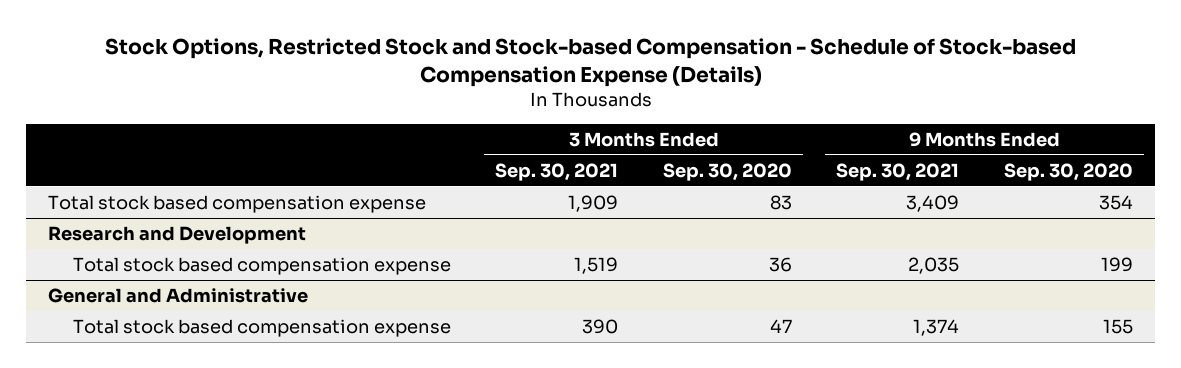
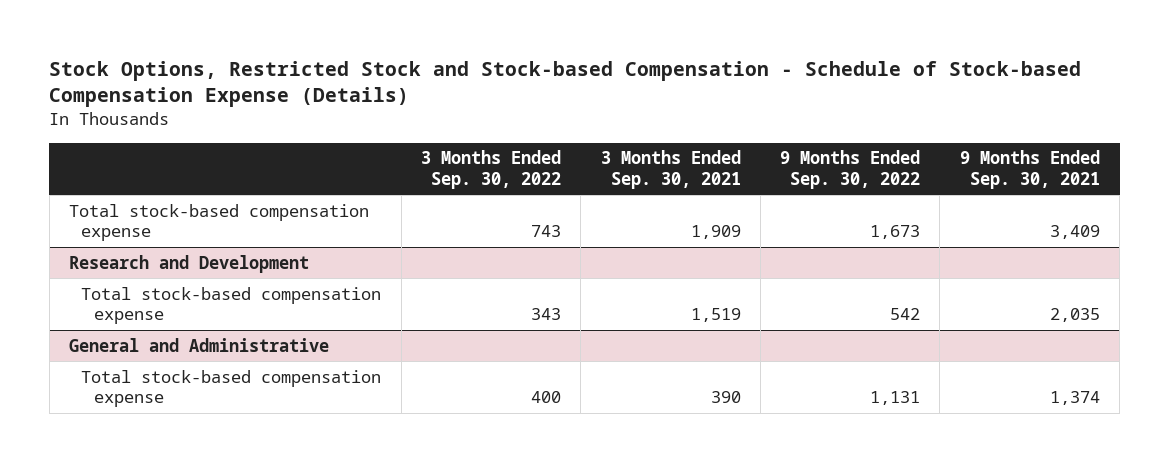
[662,162,792,181] Sep. 30, 2020 -> none
[1003,162,1133,181] Sep. 30, 2020 -> none
none -> [421,150,562,189] 3 Months Ended Sep. 30, 2022
none -> [780,150,921,189] 9 Months Ended Sep. 30, 2022
[48,194,427,213] Total stock based compensation expense -> [69,203,370,242] Total stock-based compensation expense
[73,256,452,275] Total stock based compensation expense -> [81,286,382,325] Total stock-based compensation expense
[73,318,452,337] Total stock based compensation expense -> [81,369,382,408] Total stock-based compensation expense

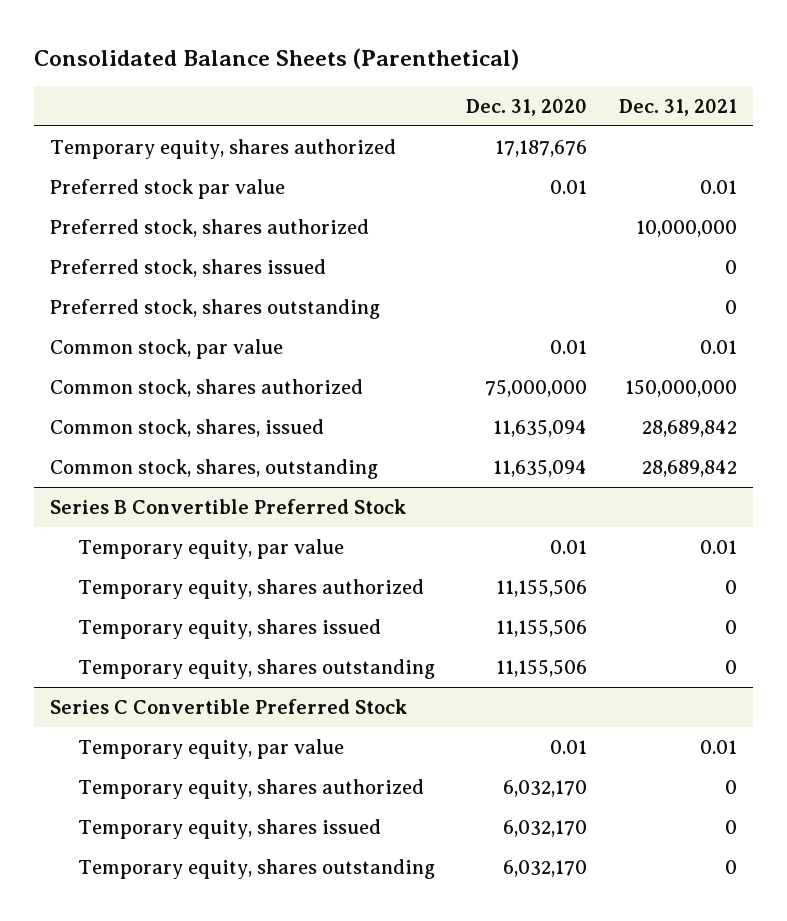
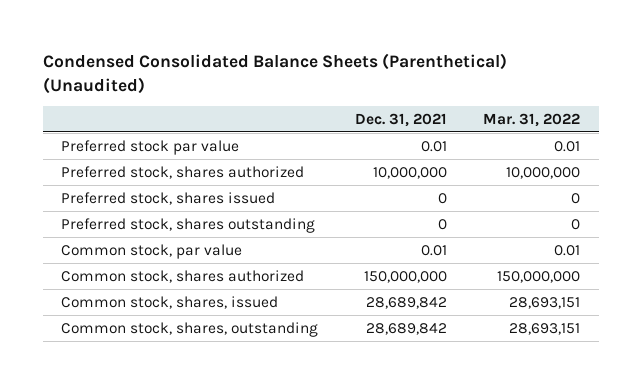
[34,47,520,70] Consolidated Balance Sheets (Parenthetical) -> [43,52,508,94] Condensed Consolidated Balance Sheets (Parenthetical) (Unaudited)
[466,98,588,116] Dec. 31, 2020 -> none
none -> [483,112,581,127] Mar. 31, 2022
[50,138,397,159] Temporary equity, shares authorized -> none
[50,498,407,514] Series B Convertible Preferred Stock -> none
[77,538,344,559] Temporary equity, par value -> none
[77,578,424,599] Temporary equity, shares authorized -> none
[77,618,381,639] Temporary equity, shares issued -> none
[77,658,435,679] Temporary equity, shares outstanding -> none
[50,698,408,714] Series C Convertible Preferred Stock -> none
[77,738,344,759] Temporary equity, par value -> none
[77,778,424,799] Temporary equity, shares authorized -> none
[77,818,381,839] Temporary equity, shares issued -> none
[77,858,435,879] Temporary equity, shares outstanding -> none

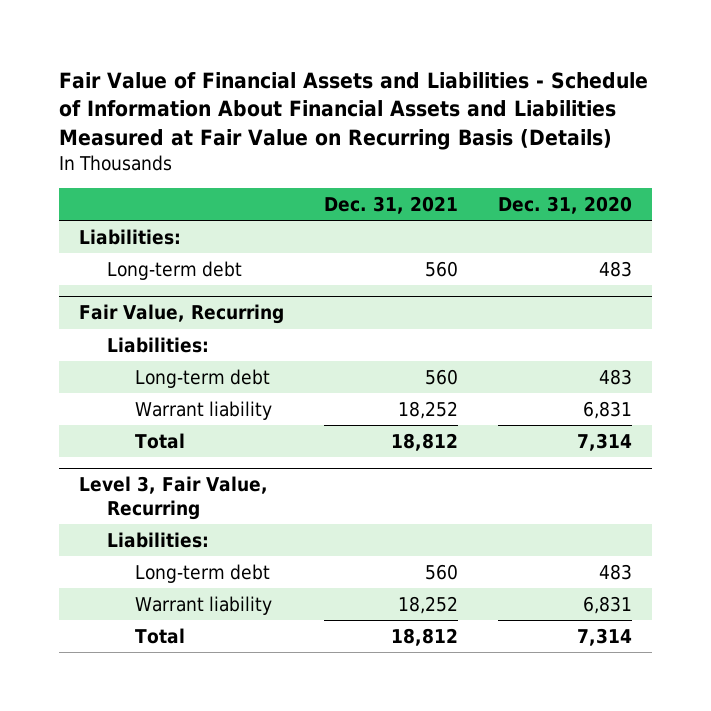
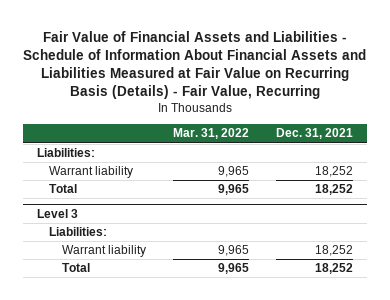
[59,71,649,150] Fair Value of Financial Assets and Liabilities - Schedule of Information About Financial Assets and Liabilities Measured at Fair Value on Recurring Basis (Details) -> [22,30,366,100] Fair Value of Financial Assets and Liabilities - Schedule of Information About Financial Assets and Liabilities Measured at Fair Value on Recurring Basis (Details) - Fair Value, Recurring
[498,195,633,214] Dec. 31, 2020 -> none
none -> [172,128,249,140] Mar. 31, 2022
[106,260,242,280] Long-term debt -> none
[79,304,285,325] Fair Value, Recurring -> none
[106,336,209,353] Liabilities: -> none
[134,368,270,388] Long-term debt -> none
[79,476,269,520] Level 3, Fair Value, Recurring -> none
[391,432,459,451] 18,812 -> [315,184,354,196] 18,252
none -> [36,209,78,219] Level 3
[134,563,270,583] Long-term debt -> none
[391,627,459,646] 18,812 -> [315,263,354,275] 18,252

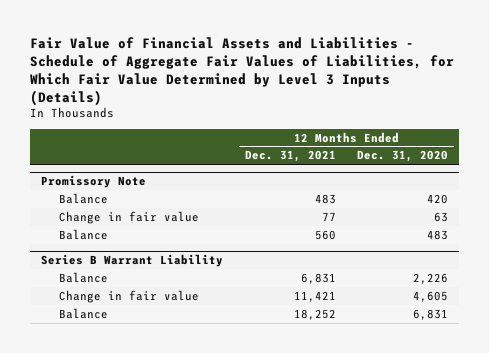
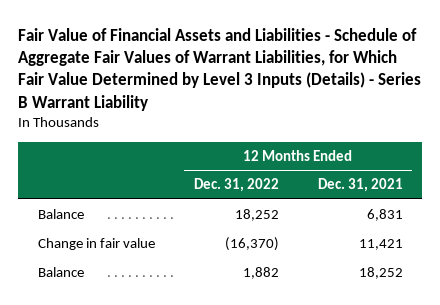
[30,37,455,106] Fair Value of Financial Assets and Liabilities - Schedule of Aggregate Fair Values of Liabilities, for Which Fair Value Determined by Level 3 Inputs (Details) -> [18,27,422,111] Fair Value of Financial Assets and Liabilities - Schedule of Aggregate Fair Values of Warrant Liabilities, for Which Fair Value Determined by Level 3 Inputs (Details) - Series B Warrant Liability
[357,150,449,163] Dec. 31, 2020 -> none
none -> [193,178,279,193] Dec. 31, 2022
[40,175,146,189] Promissory Note -> none
[58,192,108,204] Balance -> none
[58,210,199,224] Change in fair value -> none
[58,228,108,240] Balance -> none
[40,254,223,268] Series B Warrant Liability -> none

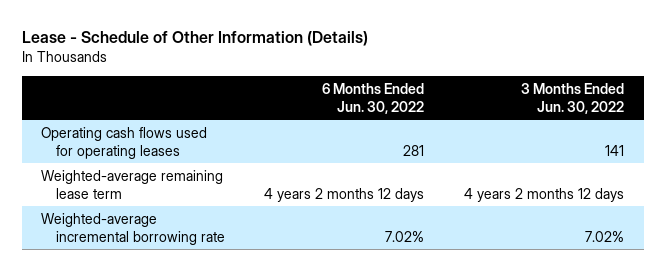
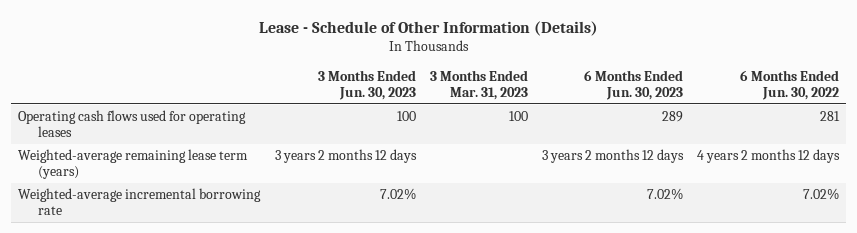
[520,82,624,114] 3 Months Ended Jun. 30, 2022 -> none
none -> [317,69,416,101] 3 Months Ended Jun. 30, 2023
none -> [429,69,528,101] 3 Months Ended Mar. 31, 2023
none -> [583,69,683,101] 6 Months Ended Jun. 30, 2023
[41,169,224,199] Weighted-average remaining lease term -> [18,148,249,180] Weighted-average remaining lease term (years)

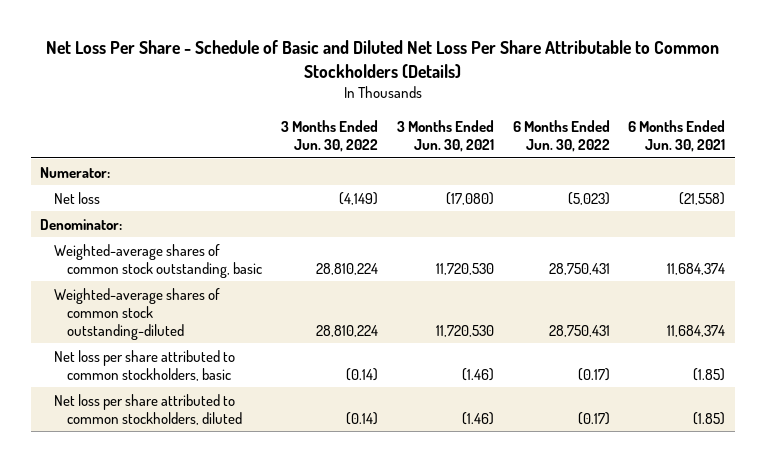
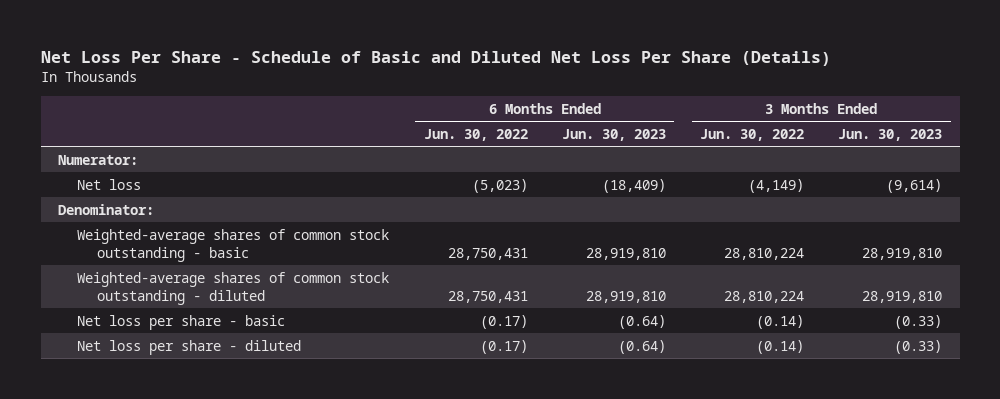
[45,40,719,78] Net Loss Per Share - Schedule of Basic and Diluted Net Loss Per Share Attributable to Common Stockholders (Details) -> [40,50,831,66] Net Loss Per Share - Schedule of Basic and Diluted Net Loss Per Share (Details)
[396,120,494,153] 3 Months Ended Jun. 30, 2021 -> none
[628,120,726,153] 6 Months Ended Jun. 30, 2021 -> none
none -> [561,128,666,141] Jun. 30, 2023
none -> [838,128,943,141] Jun. 30, 2023
[53,243,263,278] Weighted-average shares of common stock outstanding, basic -> [77,228,390,262] Weighted-average shares of common stock outstanding - basic
[53,287,220,340] Weighted-average shares of common stock outstanding-diluted -> [77,271,390,305] Weighted-average shares of common stock outstanding - diluted
[53,349,235,381] Net loss per share attributed to common stockholders, basic -> [77,314,286,330] Net loss per share - basic
[53,393,243,425] Net loss per share attributed to common stockholders, diluted -> [77,339,302,355] Net loss per share - diluted

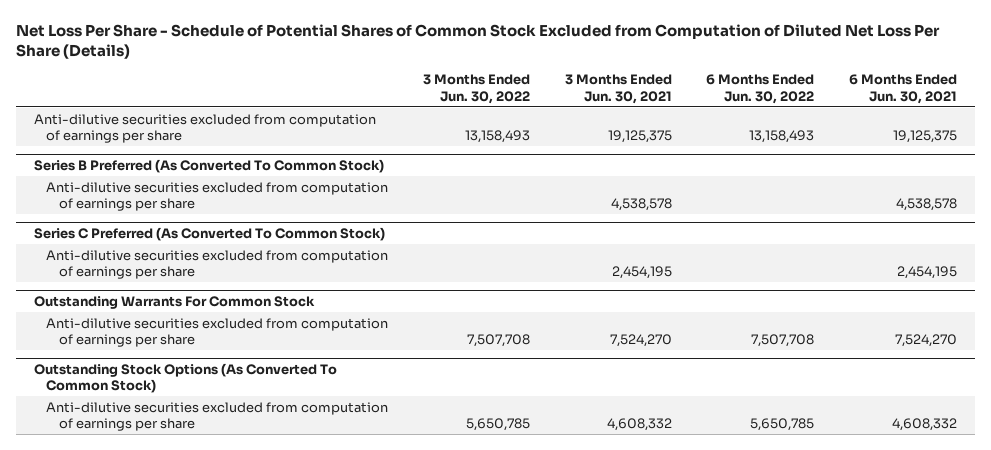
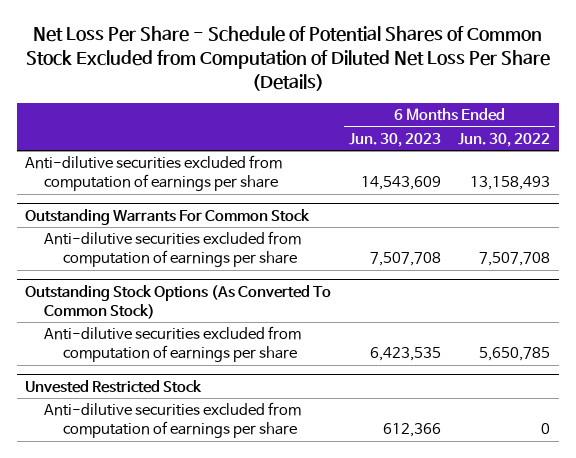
[422,74,530,104] 3 Months Ended Jun. 30, 2022 -> none
[564,74,672,104] 3 Months Ended Jun. 30, 2021 -> none
[849,74,958,104] 6 Months Ended Jun. 30, 2021 -> none
none -> [348,132,441,147] Jun. 30, 2023
[33,158,384,173] Series B Preferred (As Converted To Common Stock) -> none
[46,181,389,211] Anti-dilutive securities excluded from computation of earnings per share -> none
[33,226,385,241] Series C Preferred (As Converted To Common Stock) -> none
[46,249,389,279] Anti-dilutive securities excluded from computation of earnings per share -> none
none -> [25,379,203,393] Unvested Restricted Stock
none -> [44,402,302,439] Anti-dilutive securities excluded from computation of earnings per share

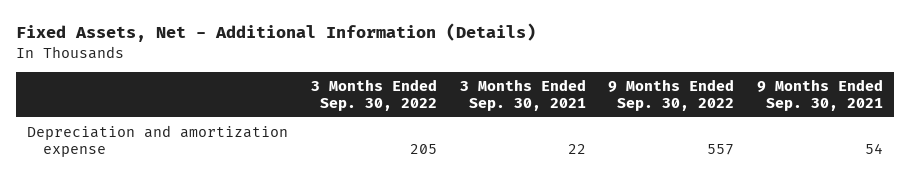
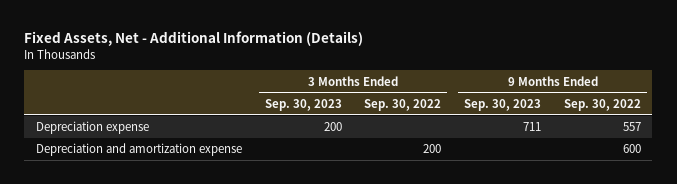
[459,78,586,111] 3 Months Ended Sep. 30, 2021 -> none
[757,78,884,111] 9 Months Ended Sep. 30, 2021 -> none
none -> [264,99,342,112] Sep. 30, 2023
none -> [464,99,542,112] Sep. 30, 2023
none -> [35,121,149,135] Depreciation expense
[410,143,438,154] 205 -> [423,144,442,154] 200
[707,143,735,155] 557 -> [622,144,641,154] 600

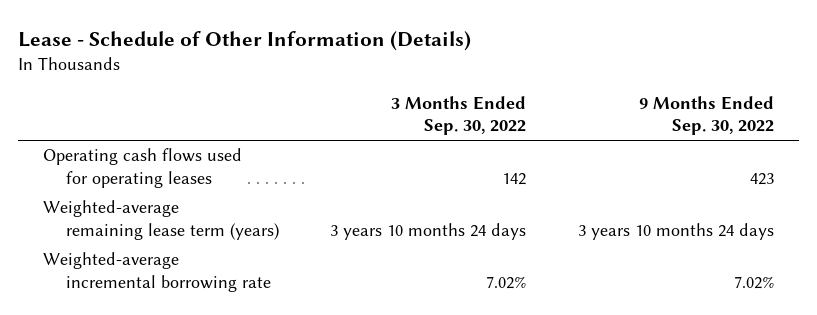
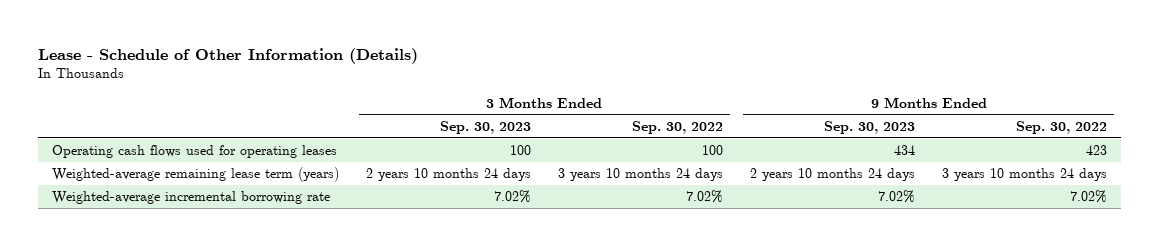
none -> [439,121,531,135] Sep. 30, 2023
none -> [824,121,916,135] Sep. 30, 2023
[502,173,527,186] 142 -> [701,145,723,156] 100

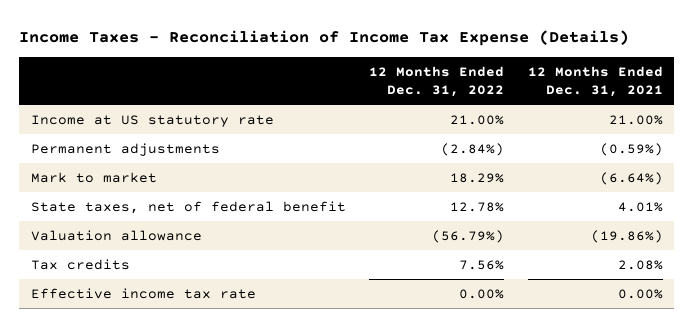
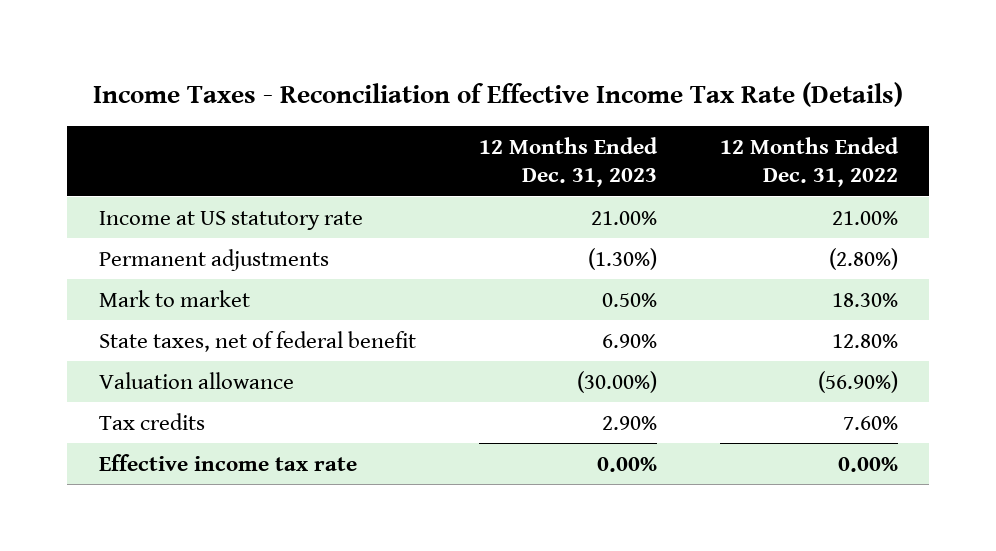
[19,29,630,46] Income Taxes - Reconciliation of Income Tax Expense (Details) -> [93,82,904,108] Income Taxes - Reconciliation of Effective Income Tax Rate (Details)
[527,65,663,97] 12 Months Ended Dec. 31, 2021 -> none
none -> [478,136,658,188] 12 Months Ended Dec. 31, 2023
[441,142,505,156] (2.84%) -> [828,247,898,270] (2.80%)
[450,172,505,183] 18.29% -> [831,292,898,307] 18.30%
[450,201,505,212] 12.78% -> [831,333,898,348] 12.80%
[432,229,505,243] (56.79%) -> [817,370,898,393] (56.90%)
[459,259,505,270] 7.56% -> [842,415,898,430] 7.60%

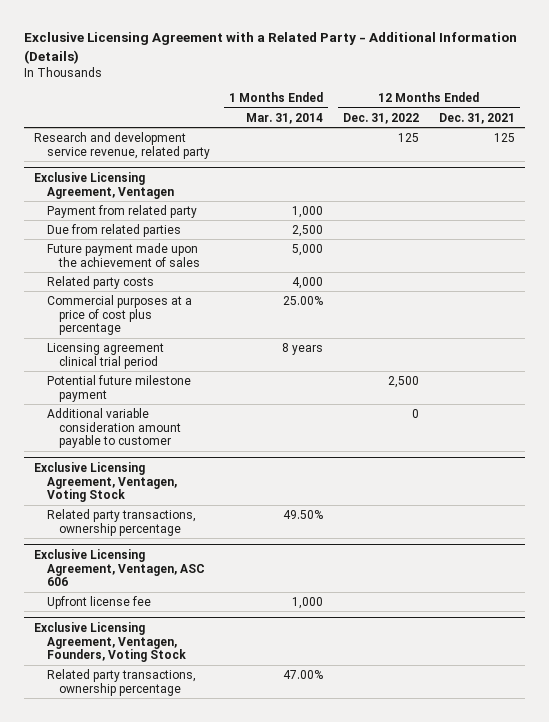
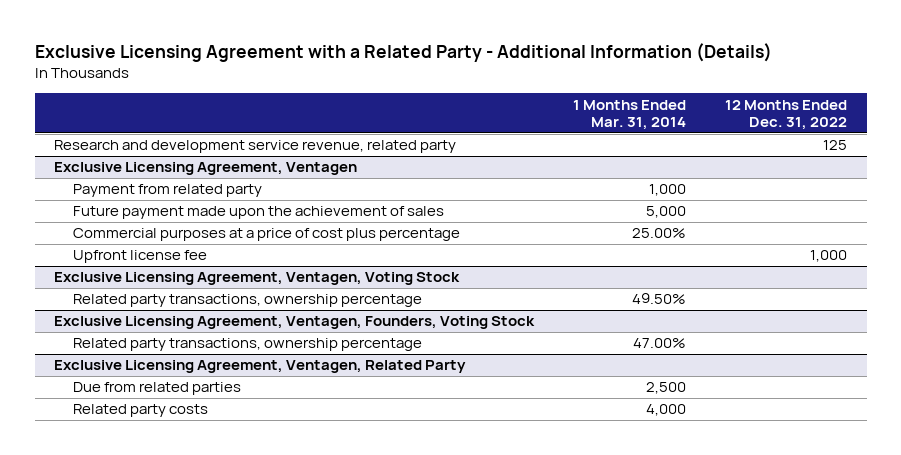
[439,112,516,124] Dec. 31, 2021 -> none
[46,223,181,237] Due from related parties -> none
[46,275,154,289] Related party costs -> none
[46,342,164,369] Licensing agreement clinical trial period -> none
[46,374,191,402] Potential future milestone payment -> none
[46,407,182,449] Additional variable consideration amount payable to customer -> none
none -> [73,250,208,264] Upfront license fee
[34,548,205,587] Exclusive Licensing Agreement, Ventagen, ASC 606 -> none
[46,595,151,609] Upfront license fee -> none
none -> [54,360,467,374] Exclusive Licensing Agreement, Ventagen, Related Party
none -> [73,382,242,396] Due from related parties
none -> [73,404,209,418] Related party costs

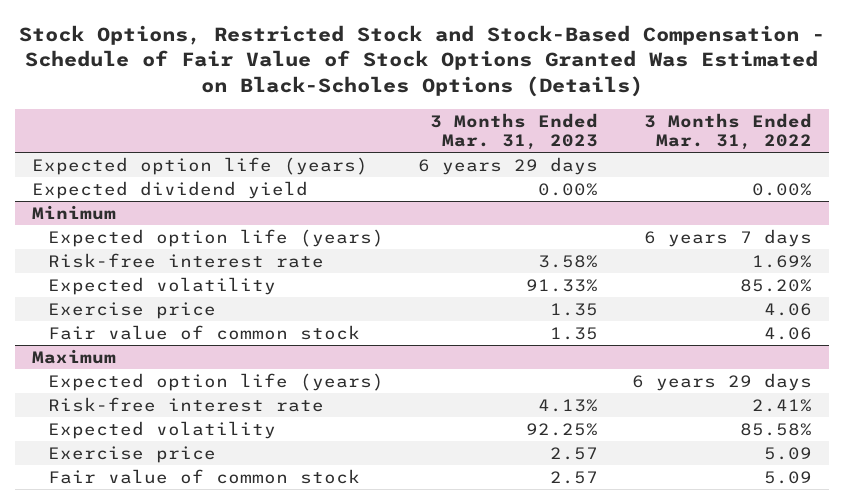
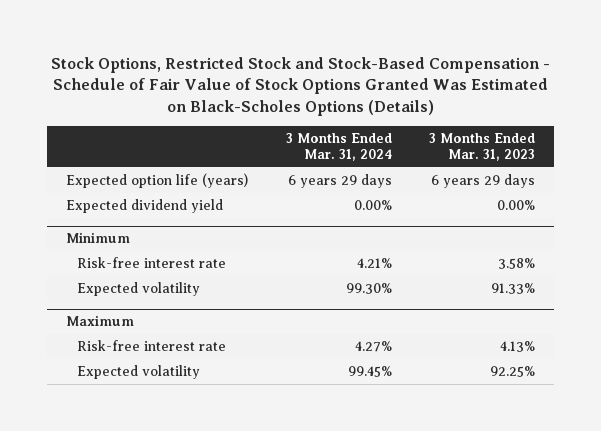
[643,112,812,151] 3 Months Ended Mar. 31, 2022 -> none
none -> [285,132,392,162] 3 Months Ended Mar. 31, 2024
[47,228,384,247] Expected option life (years) -> none
[47,301,216,319] Exercise price -> none
[47,324,360,340] Fair value of common stock -> none
[47,372,384,391] Expected option life (years) -> none
[47,445,216,463] Exercise price -> none
[47,468,360,484] Fair value of common stock -> none

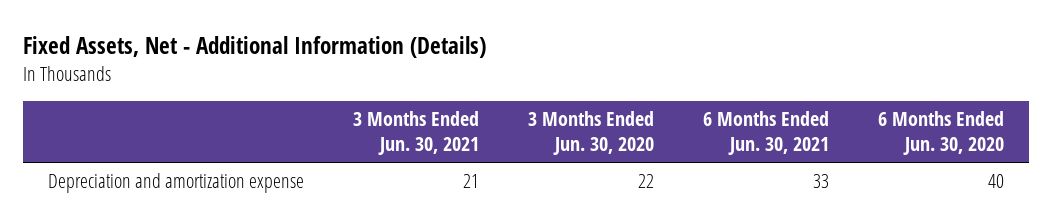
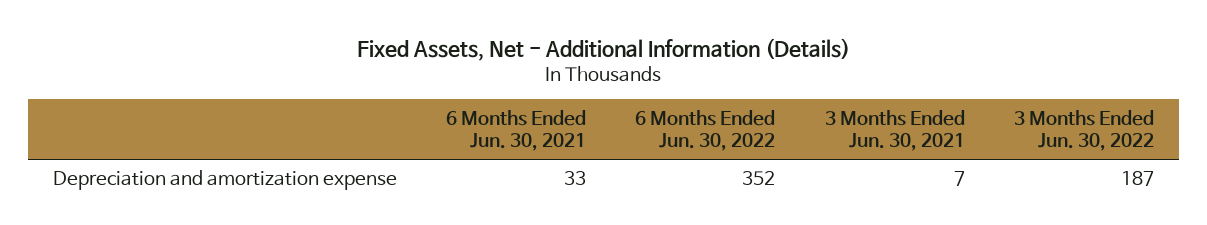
[528,110,655,156] 3 Months Ended Jun. 30, 2020 -> none
[878,110,1005,156] 6 Months Ended Jun. 30, 2020 -> none
none -> [635,109,776,152] 6 Months Ended Jun. 30, 2022
none -> [1014,109,1155,152] 3 Months Ended Jun. 30, 2022
[462,174,479,189] 21 -> [953,171,965,187] 7

